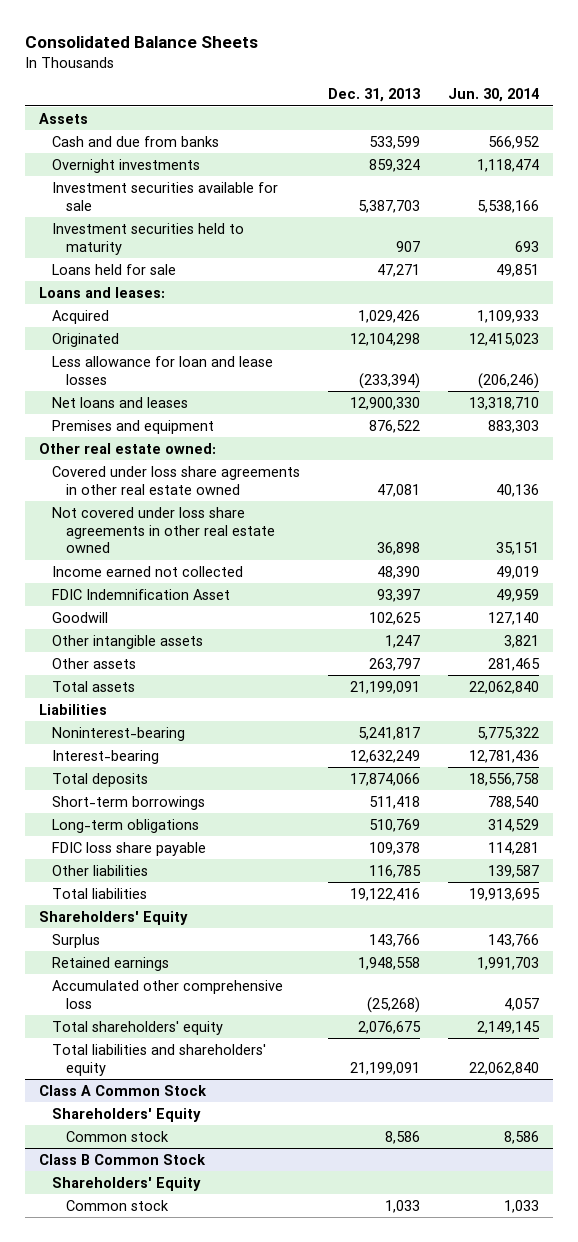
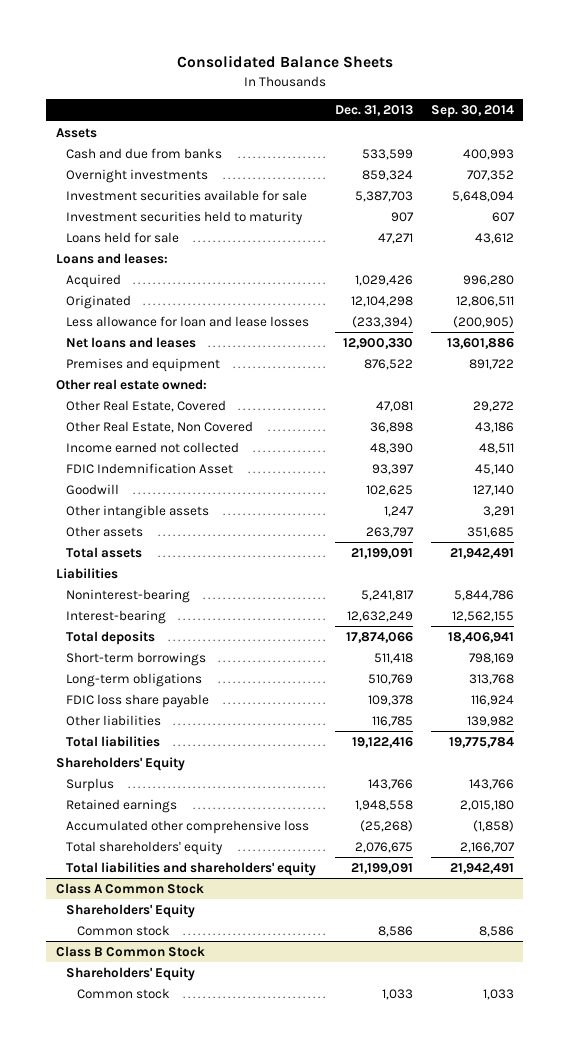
[447,88,539,103] Jun. 30, 2014 -> none
none -> [430,105,514,119] Sep. 30, 2014
[52,465,301,495] Covered under loss share agreements in other real estate owned -> [66,399,227,412] Other Real Estate, Covered
[52,506,275,554] Not covered under loss share agreements in other real estate owned -> [66,420,254,433] Other Real Estate, Non Covered

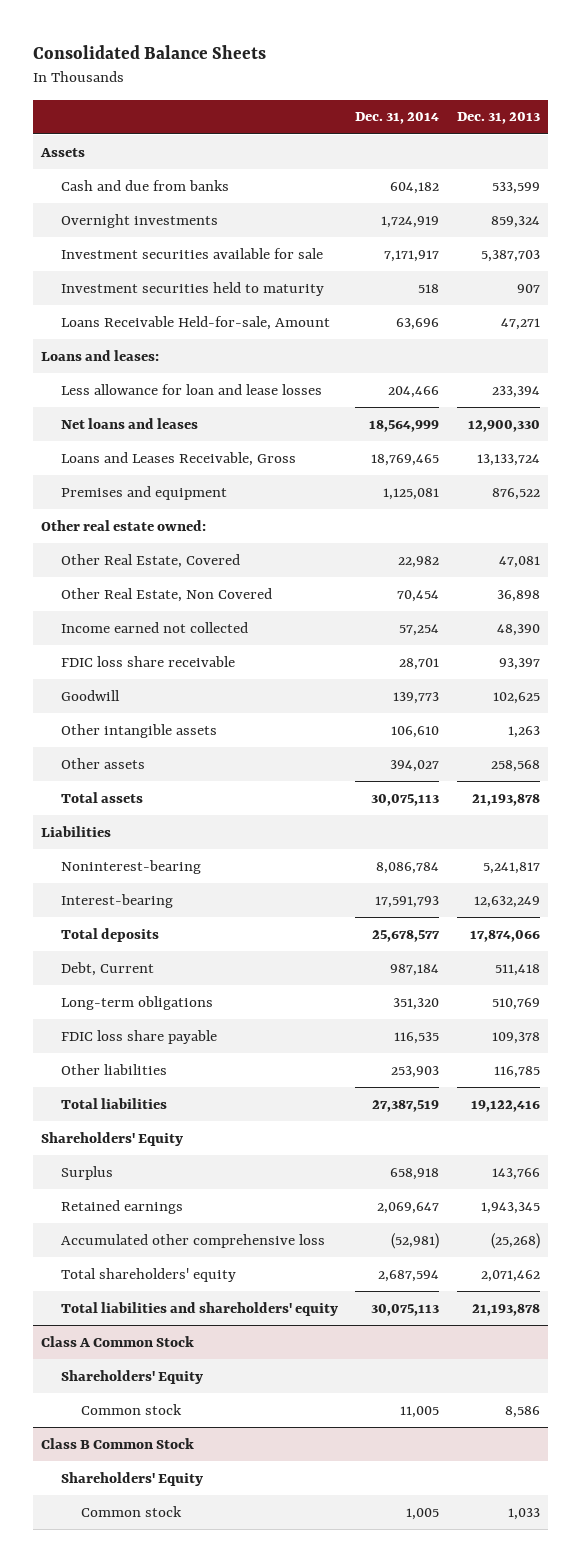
[430,105,514,119] Sep. 30, 2014 -> none
none -> [355,112,440,125] Dec. 31, 2014
[66,231,180,243] Loans held for sale -> [61,315,331,330] Loans Receivable Held-for-sale, Amount
[66,273,122,288] Acquired -> none
[66,294,132,309] Originated -> none
[351,315,413,328] (233,394) -> [491,385,540,398] 233,394
none -> [61,451,297,466] Loans and Leases Receivable, Gross
[66,462,234,474] FDIC Indemnification Asset -> [61,655,236,667] FDIC loss share receivable
[383,505,414,517] 1,247 -> [507,725,540,738] 1,263
[365,526,414,538] 263,797 -> [490,759,540,772] 258,568
[350,547,413,559] 21,199,091 -> [471,793,540,806] 21,193,878
[66,651,207,666] Short-term borrowings -> [61,961,155,976] Debt, Current
[354,799,413,811] 1,948,558 -> [480,1201,540,1214] 1,943,345
[354,841,413,853] 2,076,675 -> [480,1269,540,1282] 2,071,462
[350,862,413,874] 21,199,091 -> [471,1303,540,1316] 21,193,878

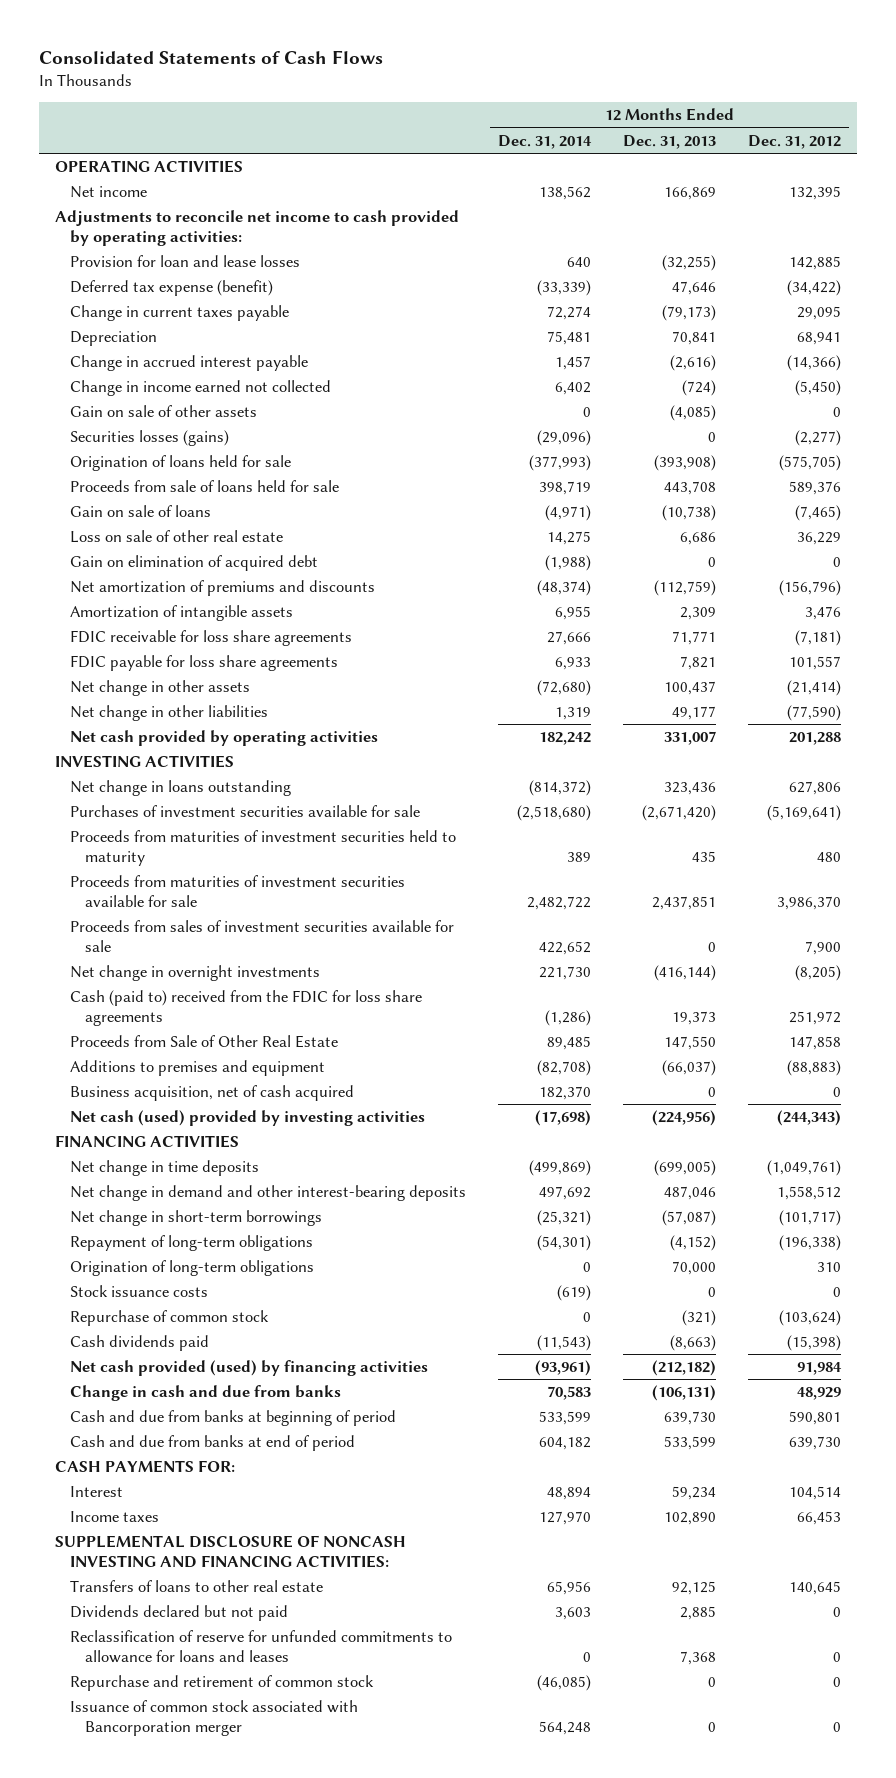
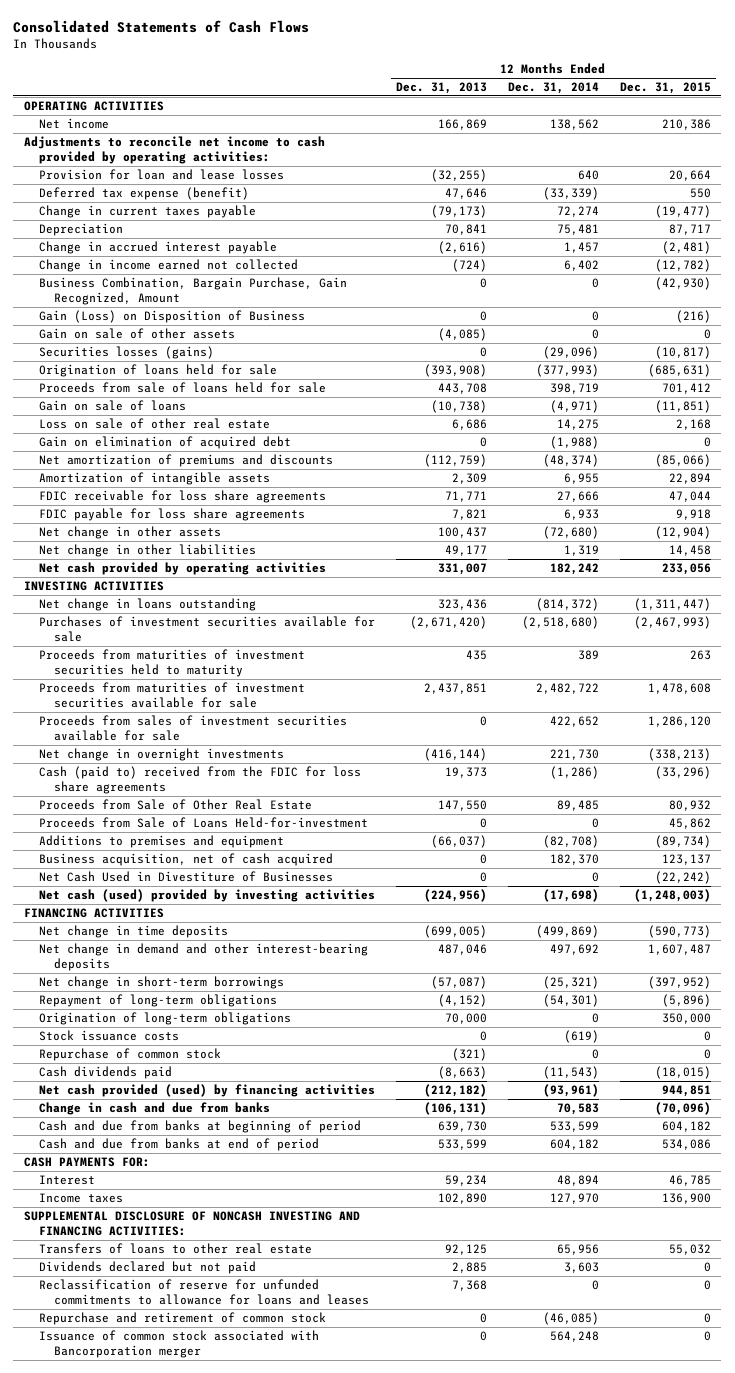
[748,134,842,149] Dec. 31, 2012 -> none
none -> [619,82,711,95] Dec. 31, 2015
none -> [39,277,348,305] Business Combination, Bargain Purchase, Gain Recognized, Amount
none -> [39,310,306,324] Gain (Loss) on Disposition of Business
none -> [39,817,369,829] Proceeds from Sale of Loans Held-for-investment
none -> [39,871,334,883] Net Cash Used in Divestiture of Businesses

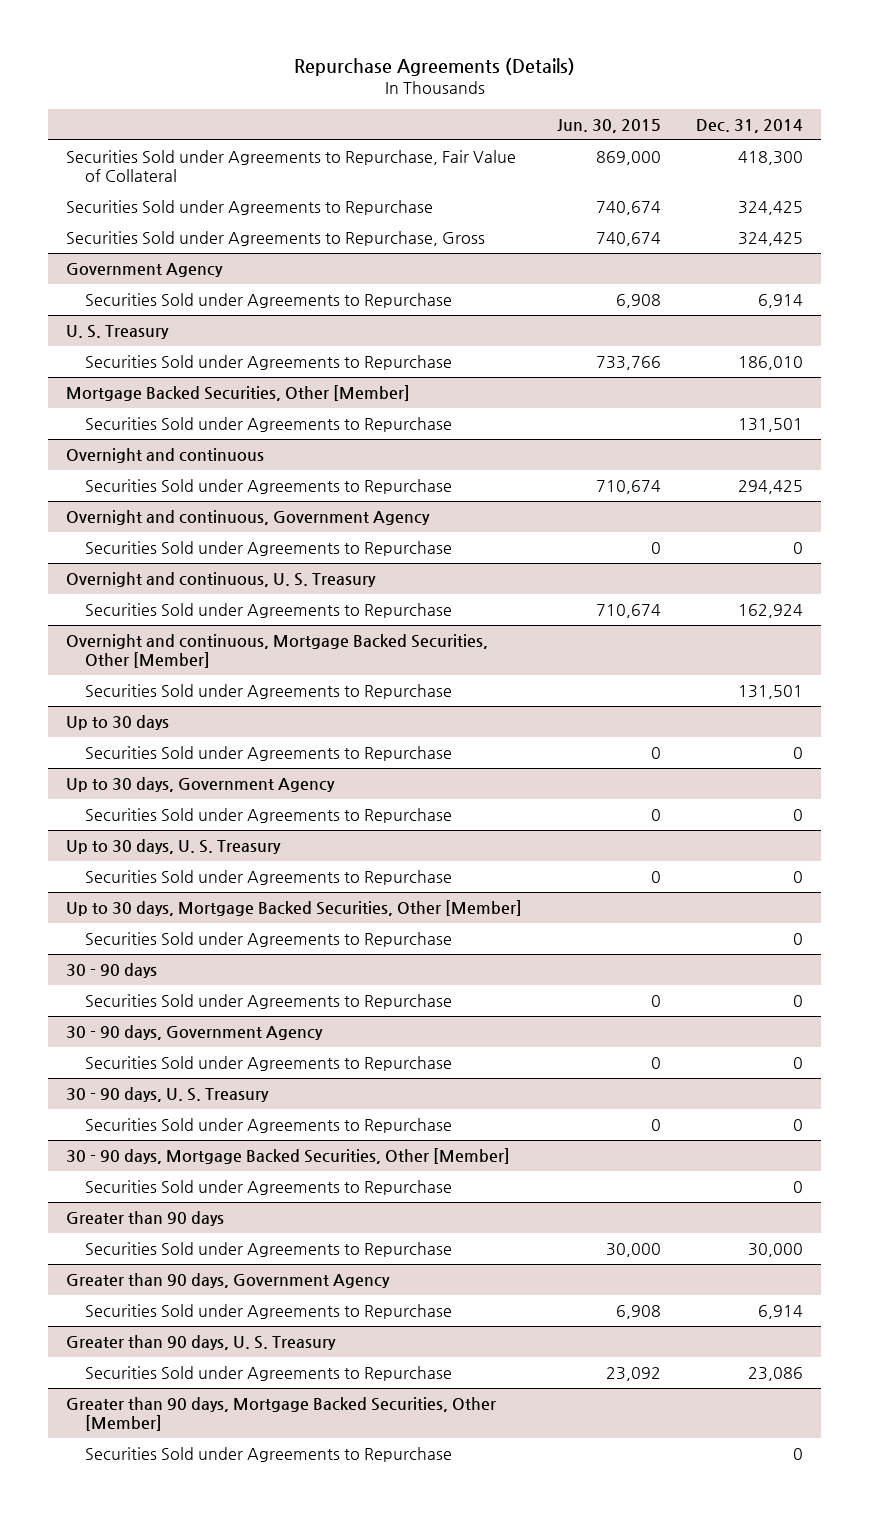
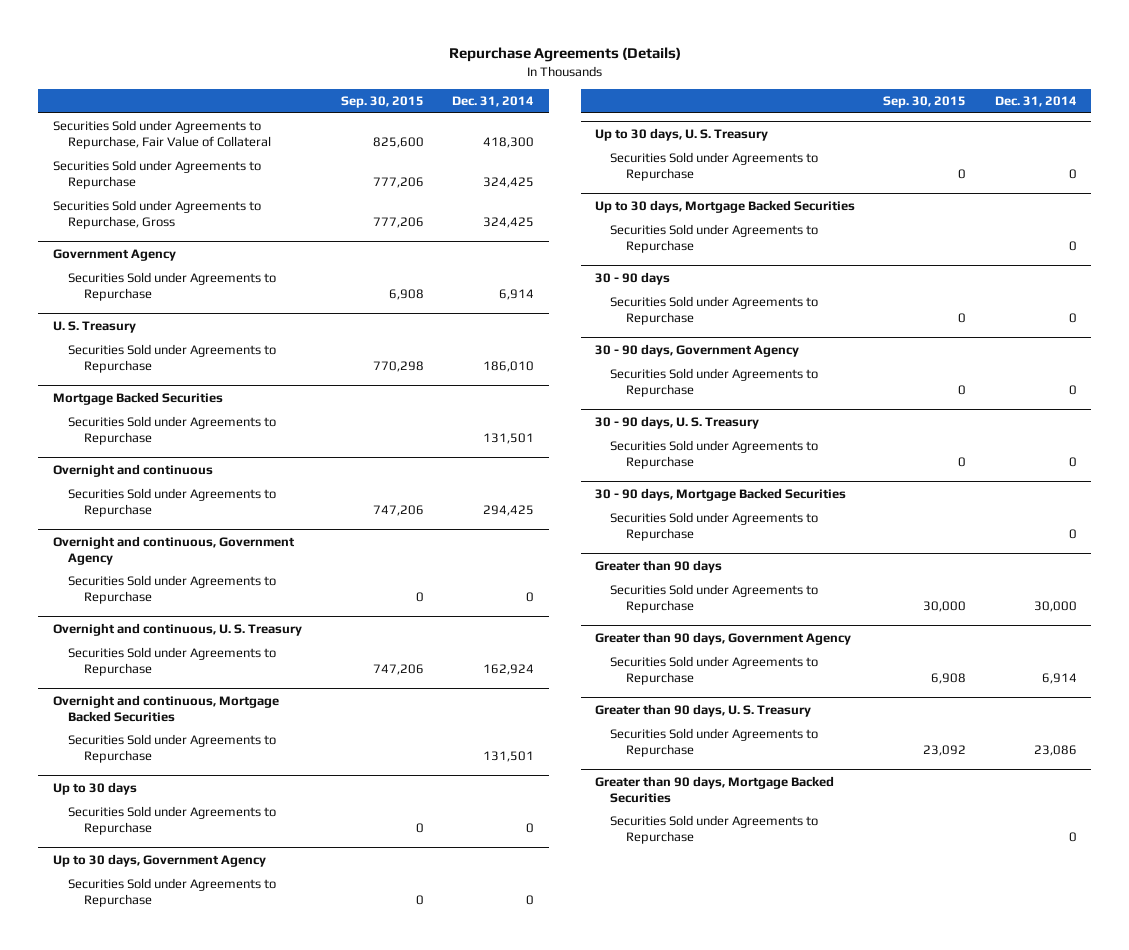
[557,118,662,133] Jun. 30, 2015 -> none
none -> [341,95,425,108] Sep. 30, 2015
[66,385,411,402] Mortgage Backed Securities, Other [Member] -> [52,391,223,405] Mortgage Backed Securities
[66,634,489,668] Overnight and continuous, Mortgage Backed Securities, Other [Member] -> [52,694,279,722] Overnight and continuous, Mortgage Backed Securities
[66,900,523,917] Up to 30 days, Mortgage Backed Securities, Other [Member] -> [594,199,855,213] Up to 30 days, Mortgage Backed Securities
[66,1148,511,1165] 30 - 90 days, Mortgage Backed Securities, Other [Member] -> [594,487,846,501] 30 - 90 days, Mortgage Backed Securities
[66,1397,497,1431] Greater than 90 days, Mortgage Backed Securities, Other [Member] -> [594,775,834,803] Greater than 90 days, Mortgage Backed Securities

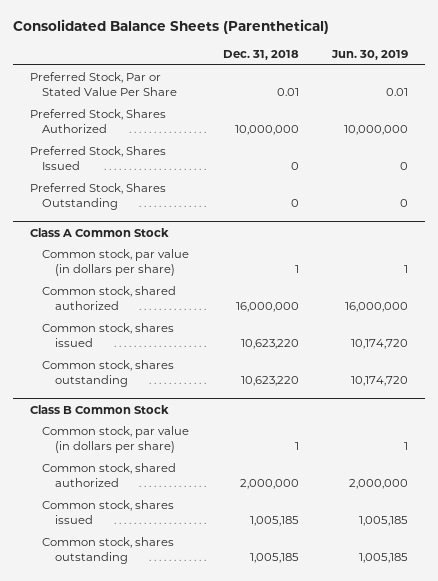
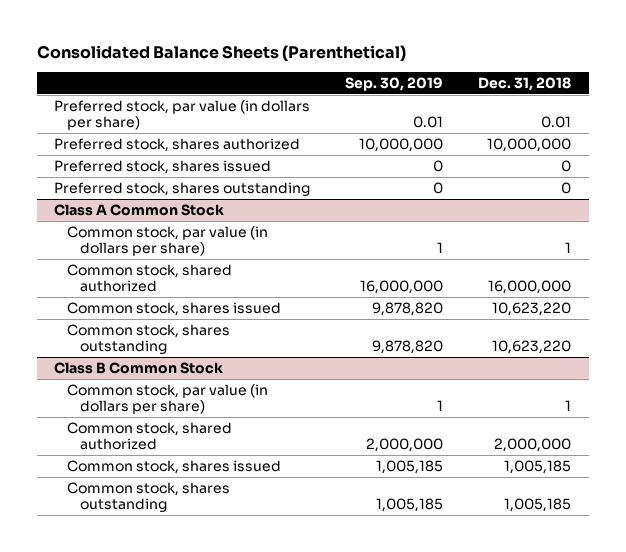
[331,50,409,61] Jun. 30, 2019 -> none
none -> [345,77,444,92] Sep. 30, 2019
[29,72,178,96] Preferred Stock, Par or Stated Value Per Share -> [54,99,311,131] Preferred stock, par value (in dollars per share)
[29,109,166,133] Preferred Stock, Shares Authorized -> [54,137,301,152] Preferred stock, shares authorized
[29,146,166,170] Preferred Stock, Shares Issued -> [54,159,272,174] Preferred stock, shares issued
[29,183,166,210] Preferred Stock, Shares Outstanding -> [54,181,311,196] Preferred stock, shares outstanding

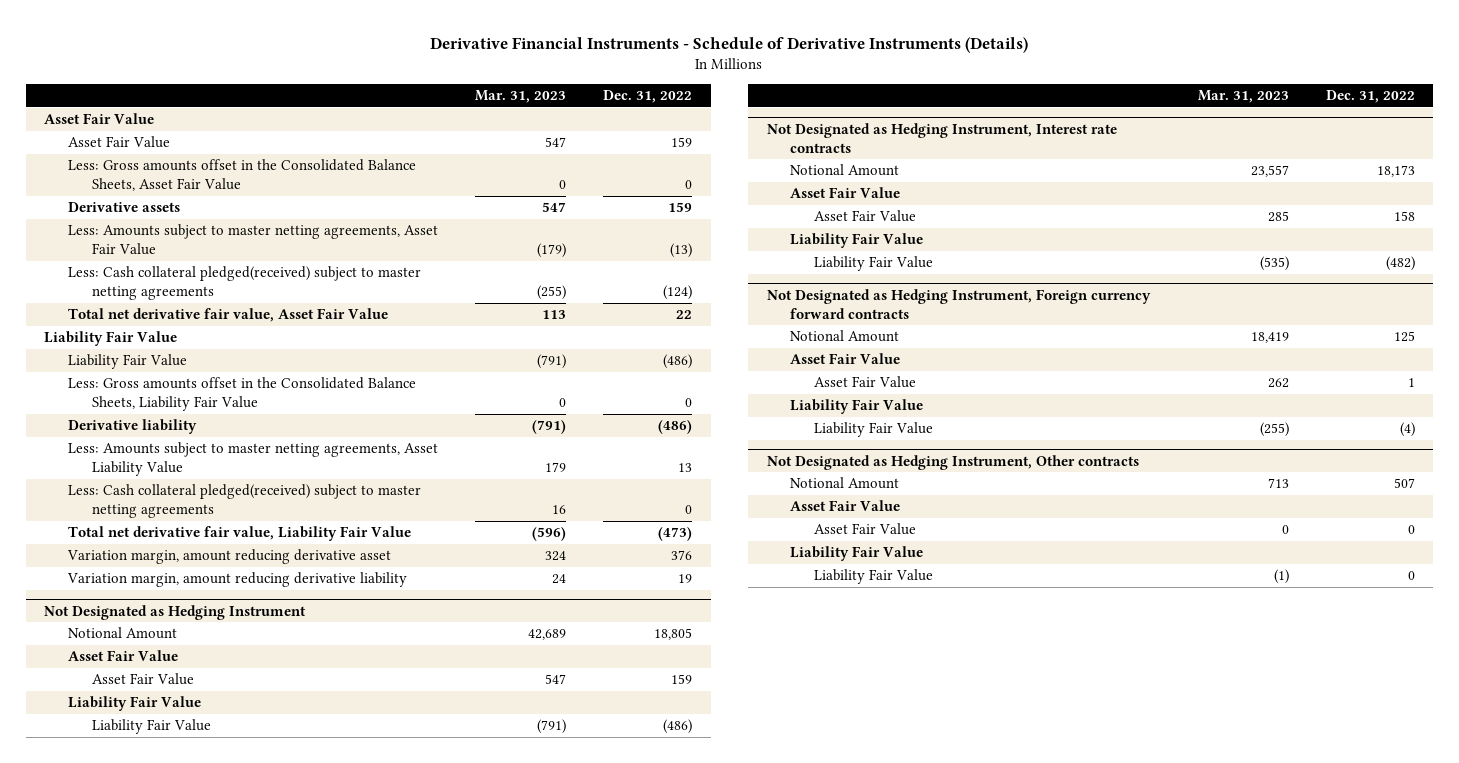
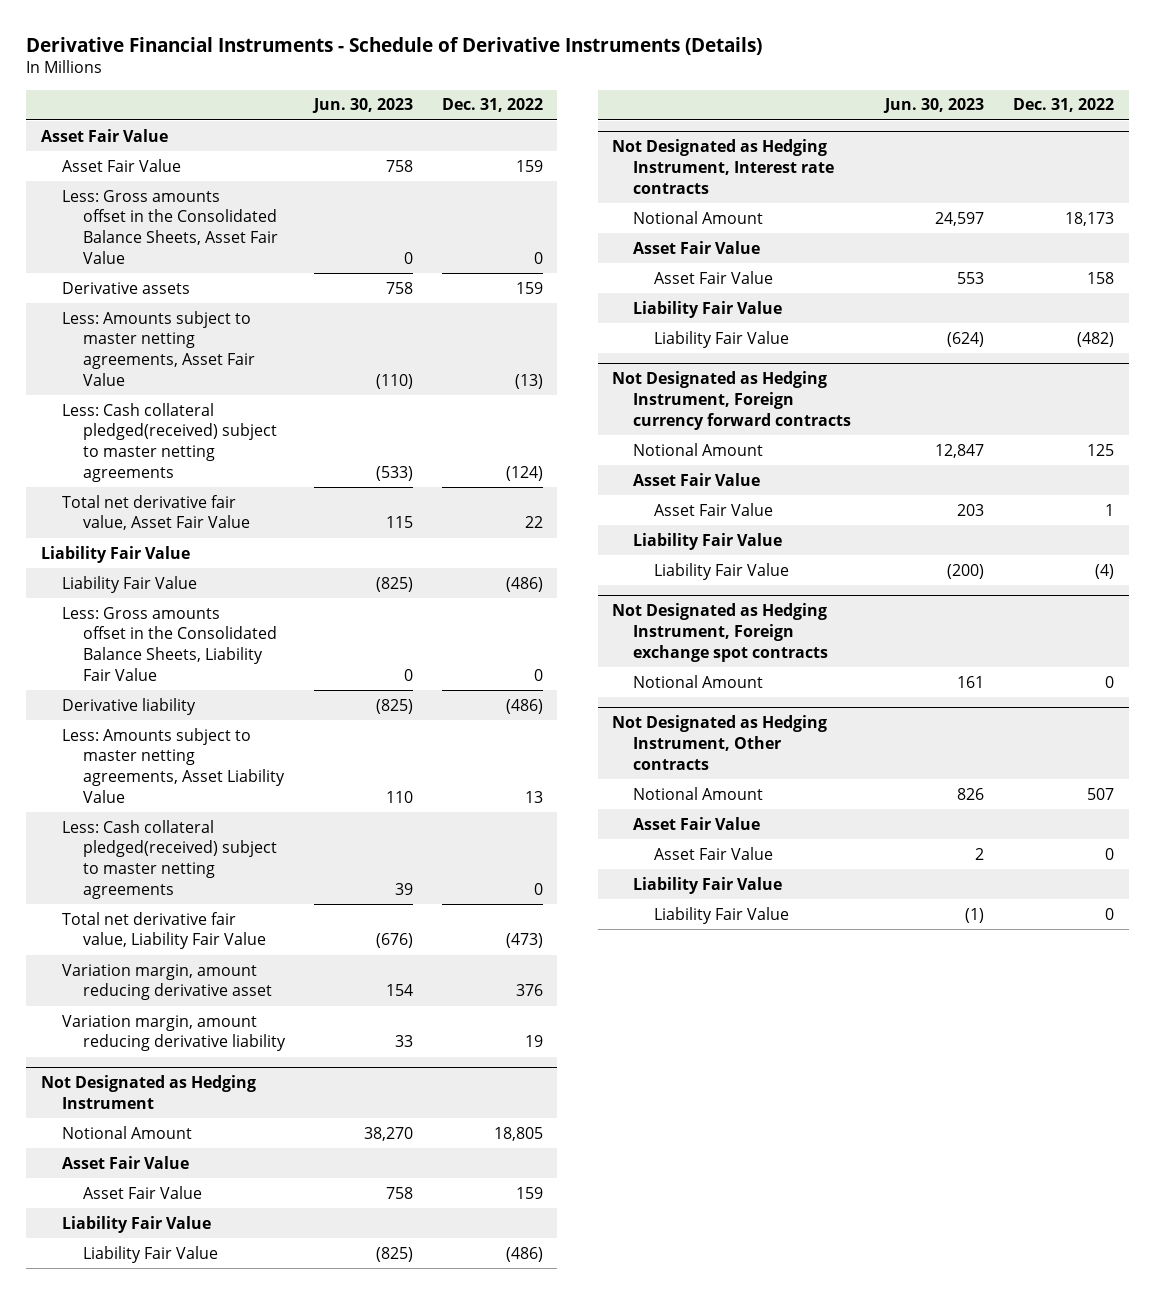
[475,90,567,104] Mar. 31, 2023 -> none
none -> [311,98,413,114] Jun. 30, 2023
none -> [612,603,829,662] Not Designated as Hedging Instrument, Foreign exchange spot contracts
none -> [633,674,764,688] Notional Amount

